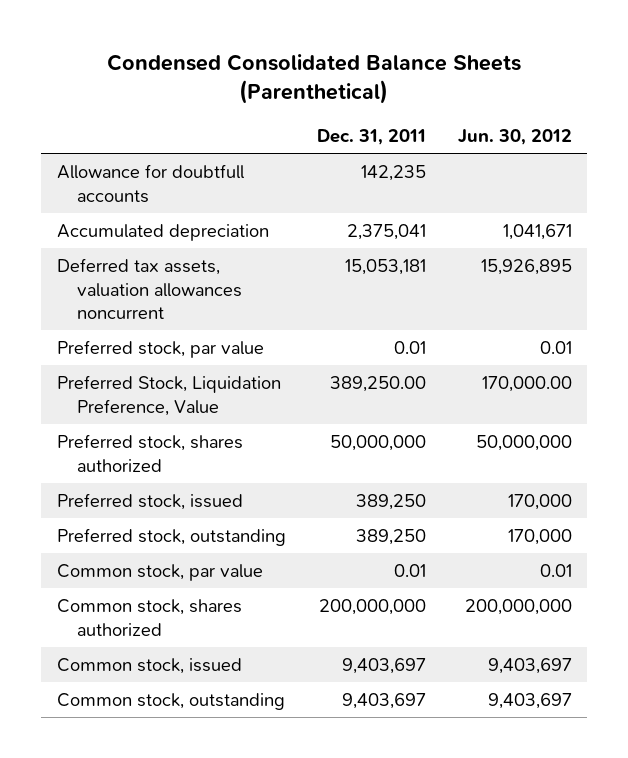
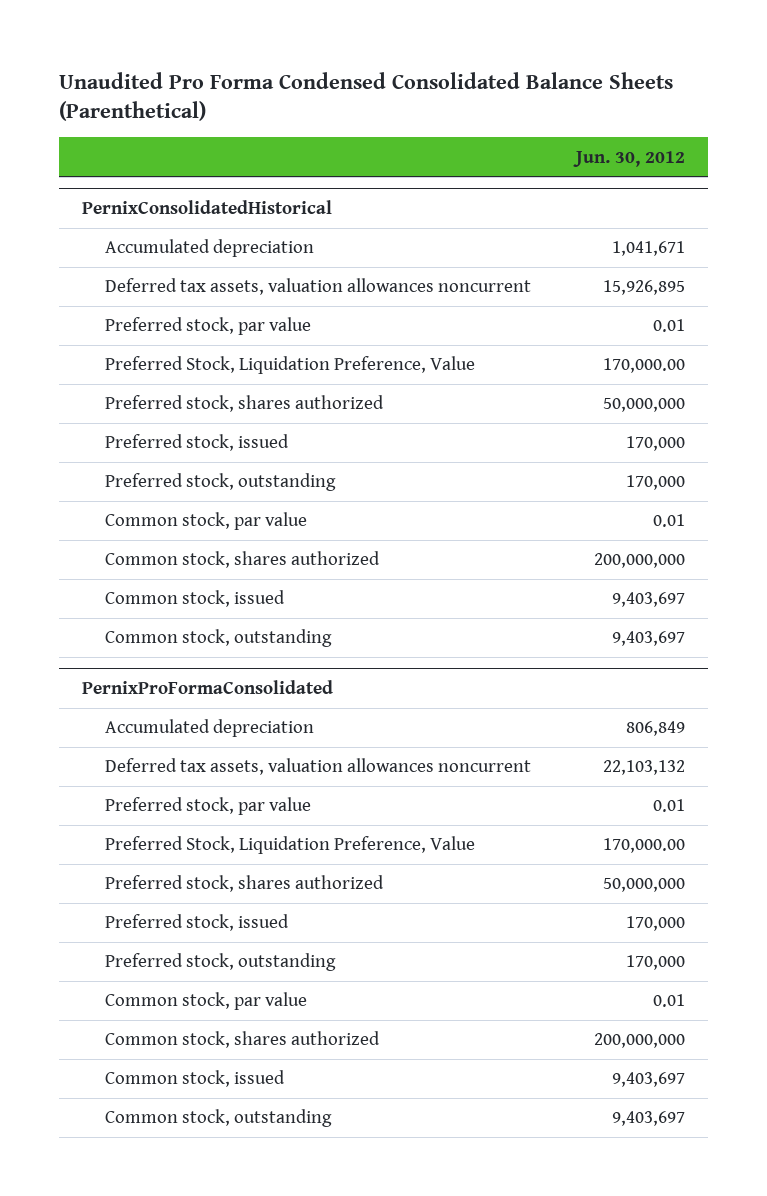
[107,54,522,105] Condensed Consolidated Balance Sheets (Parenthetical) -> [59,71,674,122] Unaudited Pro Forma Condensed Consolidated Balance Sheets (Parenthetical)
[317,128,427,145] Dec. 31, 2011 -> none
[56,163,244,203] Allowance for doubtfull accounts -> none
none -> [82,200,333,215] PernixConsolidatedHistorical
none -> [82,680,334,695] PernixProFormaConsolidated
none -> [104,719,314,738] Accumulated depreciation
none -> [104,758,531,776] Deferred tax assets, valuation allowances noncurrent
none -> [104,797,311,816] Preferred stock, par value
none -> [104,836,475,855] Preferred Stock, Liquidation Preference, Value
none -> [104,875,384,893] Preferred stock, shares authorized
none -> [104,914,289,932] Preferred stock, issued
none -> [104,953,336,972] Preferred stock, outstanding
none -> [104,992,307,1011] Common stock, par value
none -> [104,1031,380,1049] Common stock, shares authorized
none -> [104,1070,285,1088] Common stock, issued
none -> [104,1109,332,1128] Common stock, outstanding

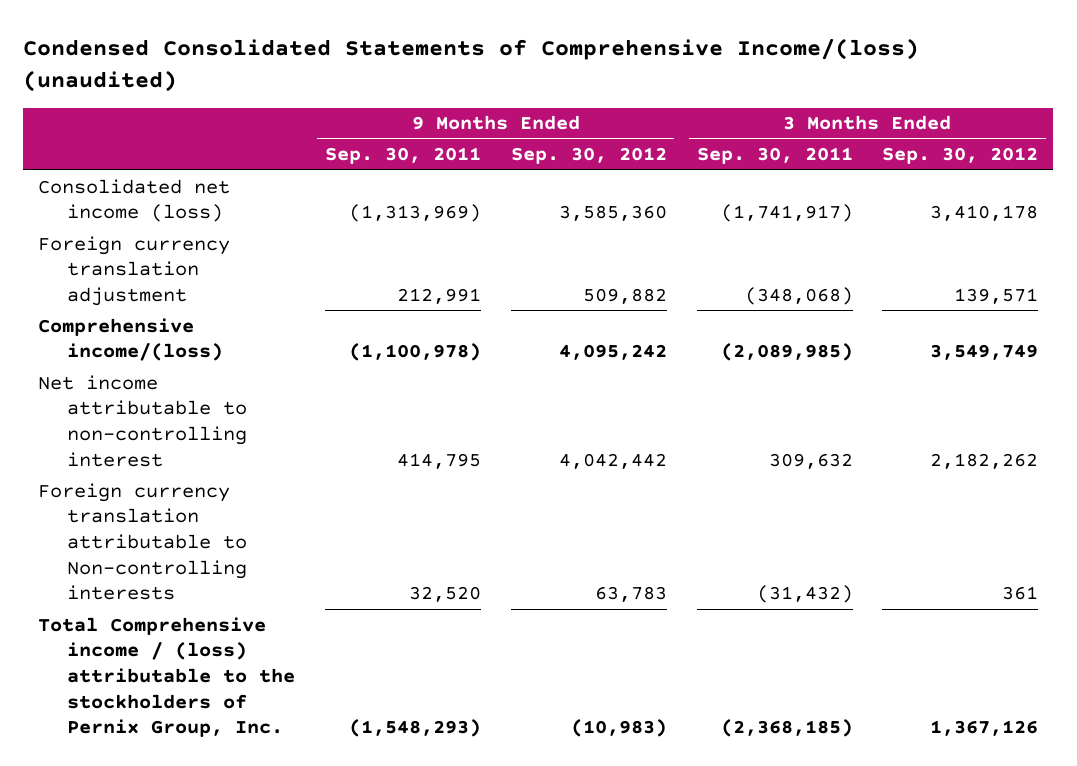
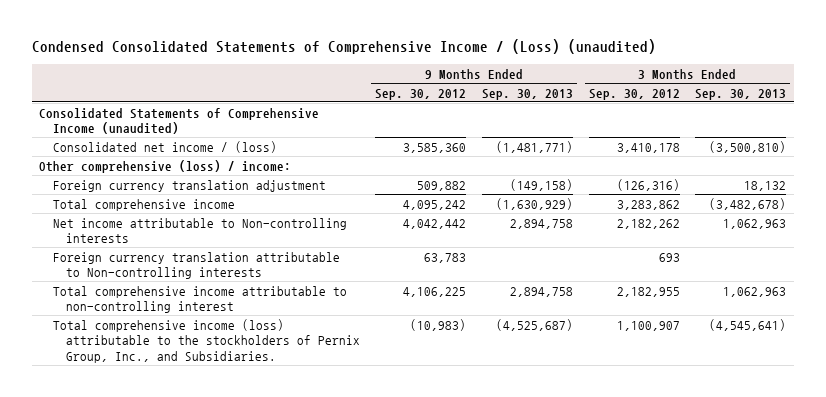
[23,38,920,93] Condensed Consolidated Statements of Comprehensive Income/(loss) (unaudited) -> [31,39,656,55] Condensed Consolidated Statements of Comprehensive Income / (Loss) (unaudited)
[324,147,481,165] Sep. 30, 2011 -> none
[696,147,853,165] Sep. 30, 2011 -> none
none -> [482,88,574,100] Sep. 30, 2013
none -> [695,88,787,100] Sep. 30, 2013
none -> [39,107,320,135] Consolidated Statements of Comprehensive Income (unaudited)
[38,178,231,223] Consolidated net income (loss) -> [52,140,277,153] Consolidated net income / (loss)
none -> [39,159,292,173] Other comprehensive (loss) / income:
[954,287,1039,304] 139,571 -> [616,178,680,191] (126,316)
[38,317,223,362] Comprehensive income/(loss) -> [52,198,235,211] Total comprehensive income
[930,344,1039,361] 3,549,749 -> [616,199,680,210] 3,283,862
[38,374,247,467] Net income attributable to non-controlling interest -> [52,217,347,244] Net income attributable to Non-controlling interests
[1002,586,1039,601] 361 -> [658,252,680,262] 693
none -> [52,285,347,314] Total comprehensive income attributable to non-controlling interest
[38,616,295,738] Total Comprehensive income / (loss) attributable to the stockholders of Pernix Group, Inc. -> [52,318,360,363] Total comprehensive income (loss) attributable to the stockholders of Pernix Group, Inc., and Subsidiaries.
[930,720,1039,737] 1,367,126 -> [616,320,680,331] 1,100,907

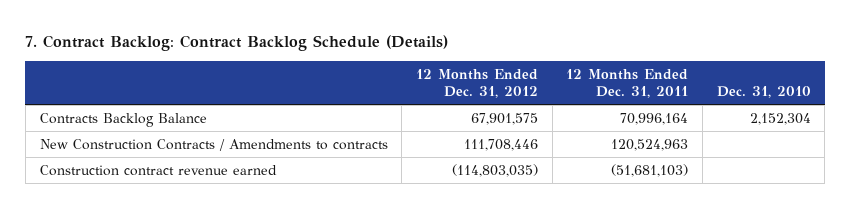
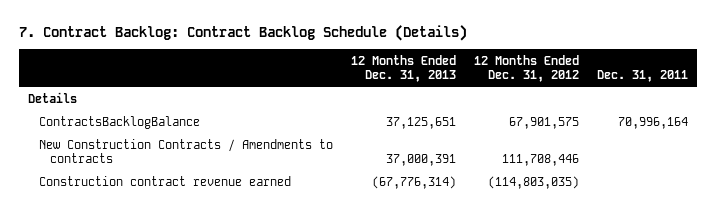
[566,68,689,98] 12 Months Ended Dec. 31, 2011 -> none
[716,85,811,98] Dec. 31, 2010 -> none
none -> [350,55,456,83] 12 Months Ended Dec. 31, 2013
none -> [596,70,688,83] Dec. 31, 2011
none -> [27,91,77,103] Details
[39,112,207,127] Contracts Backlog Balance -> [38,115,200,129] ContractsBacklogBalance

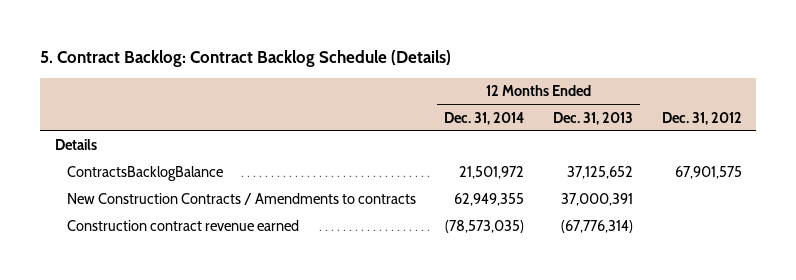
[18,25,467,42] 7. Contract Backlog: Contract Backlog Schedule (Details) -> [40,50,452,68] 5. Contract Backlog: Contract Backlog Schedule (Details)
[473,55,579,83] 12 Months Ended Dec. 31, 2012 -> none
[596,70,688,83] Dec. 31, 2011 -> none
none -> [444,111,525,125] Dec. 31, 2014
none -> [661,111,742,125] Dec. 31, 2012
[385,116,456,129] 37,125,651 -> [567,166,634,180] 37,125,652

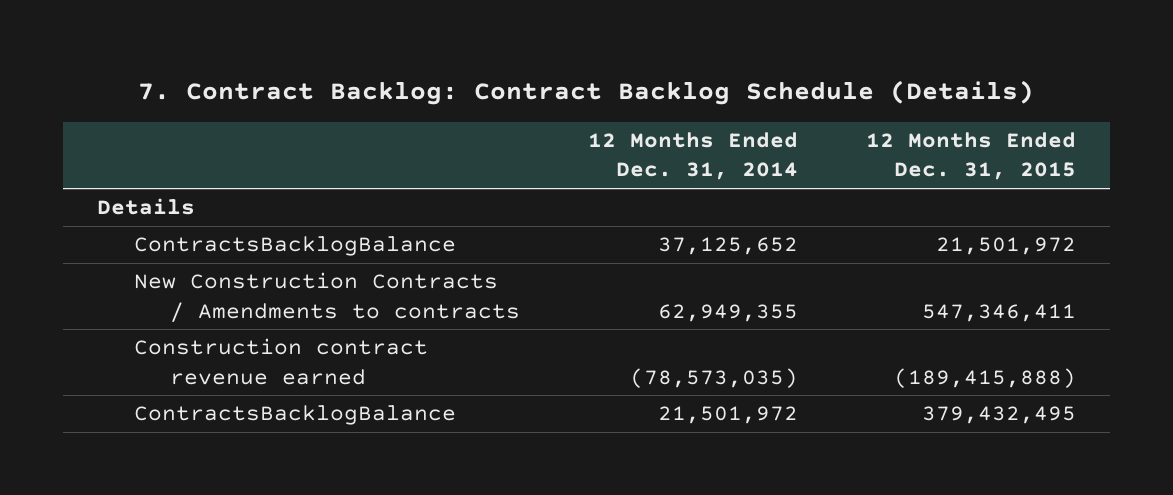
[40,50,452,68] 5. Contract Backlog: Contract Backlog Schedule (Details) -> [138,79,1035,105] 7. Contract Backlog: Contract Backlog Schedule (Details)
[553,111,634,125] Dec. 31, 2013 -> none
[661,111,742,125] Dec. 31, 2012 -> none
none -> [865,132,1076,181] 12 Months Ended Dec. 31, 2015
none -> [133,236,456,257] ContractsBacklogBalance
[66,166,223,182] ContractsBacklogBalance -> [133,405,456,426] ContractsBacklogBalance

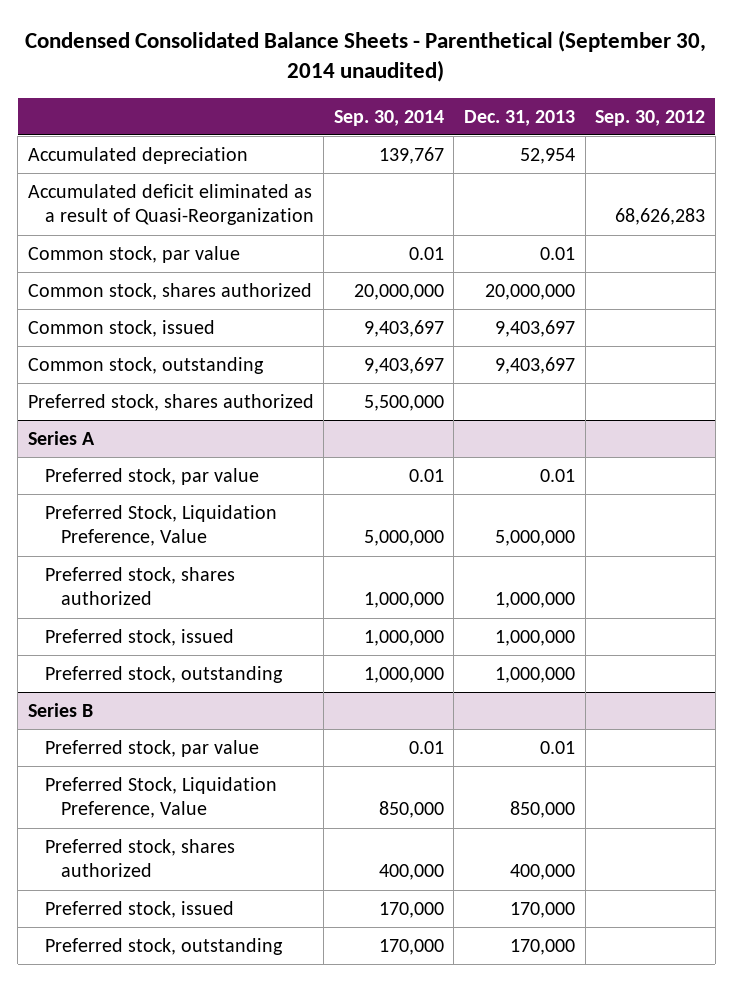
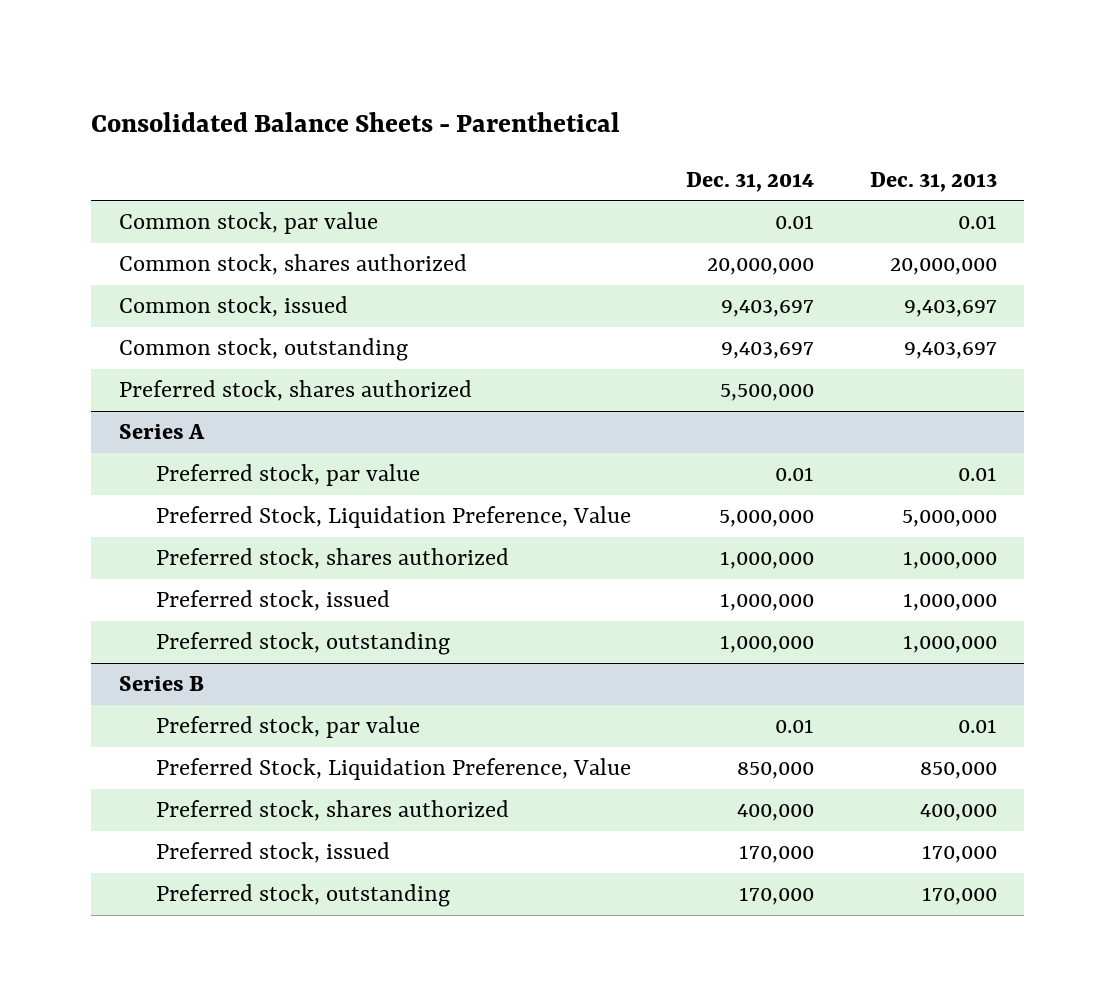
[25,30,707,83] Condensed Consolidated Balance Sheets - Parenthetical (September 30, 2014 unaudited) -> [91,112,621,133] Consolidated Balance Sheets - Parenthetical
[333,109,444,126] Sep. 30, 2014 -> none
[595,109,706,126] Sep. 30, 2012 -> none
none -> [686,171,815,192] Dec. 31, 2014
[27,146,248,164] Accumulated depreciation -> none
[27,183,314,226] Accumulated deficit eliminated as a result of Quasi-Reorganization -> none

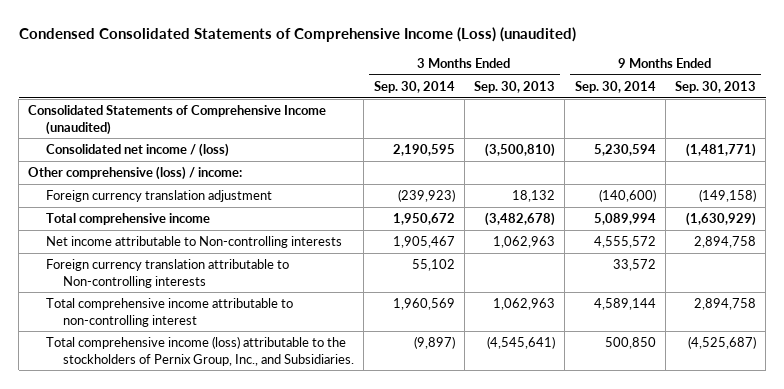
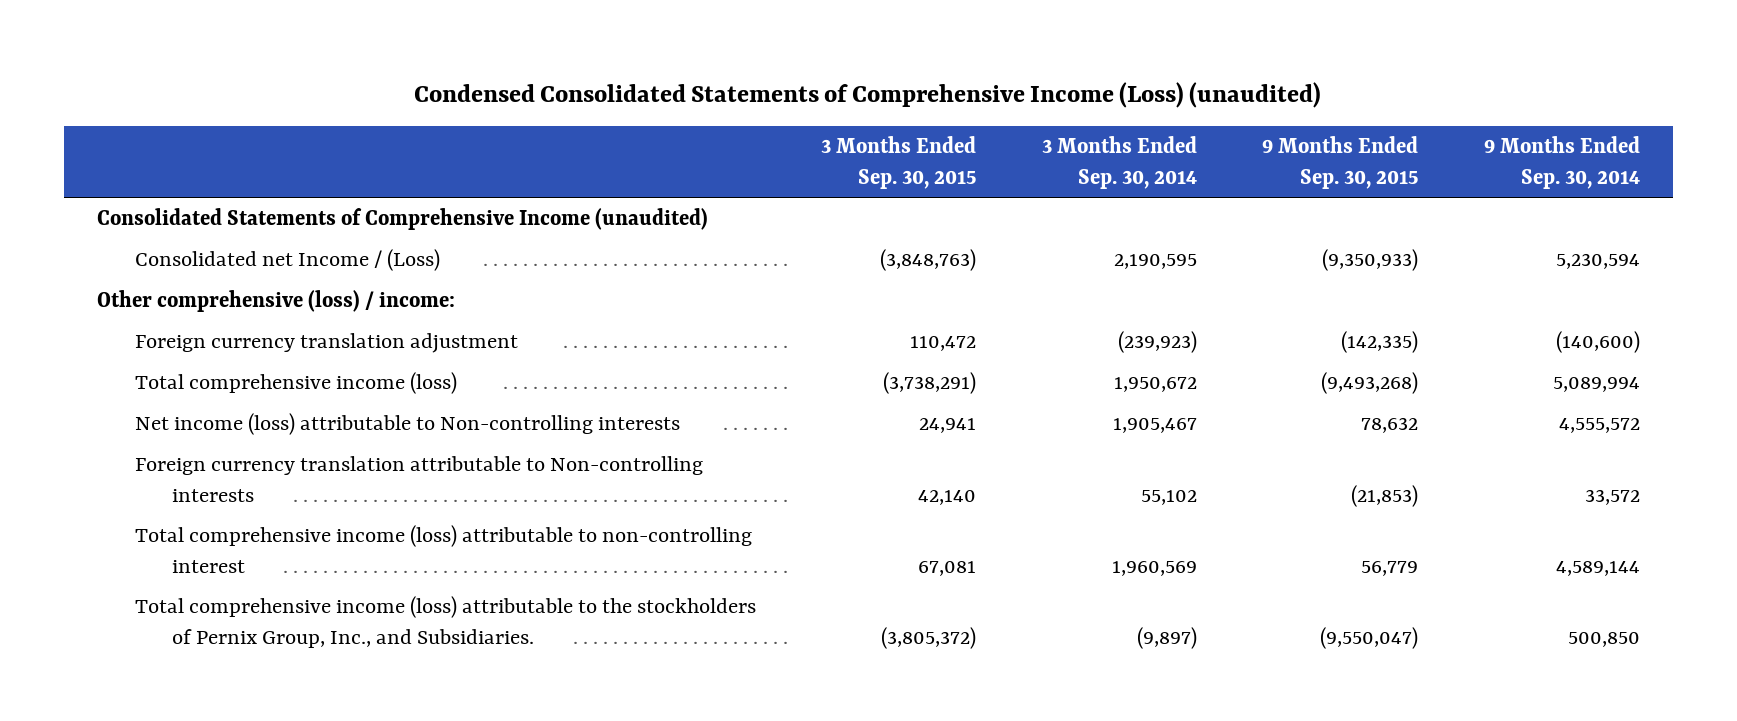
[474,81,556,94] Sep. 30, 2013 -> none
[675,81,757,94] Sep. 30, 2013 -> none
none -> [821,135,977,189] 3 Months Ended Sep. 30, 2015
none -> [1262,135,1419,189] 9 Months Ended Sep. 30, 2015
[45,143,229,158] Consolidated net income / (loss) -> [134,249,440,272] Consolidated net Income / (Loss)
[45,213,210,226] Total comprehensive income -> [134,372,457,395] Total comprehensive income (loss)
[45,236,342,249] Net income attributable to Non-controlling interests -> [134,413,680,436] Net income (loss) attributable to Non-controlling interests
[45,298,293,327] Total comprehensive income attributable to non-controlling interest -> [134,525,752,574] Total comprehensive income (loss) attributable to non-controlling interest

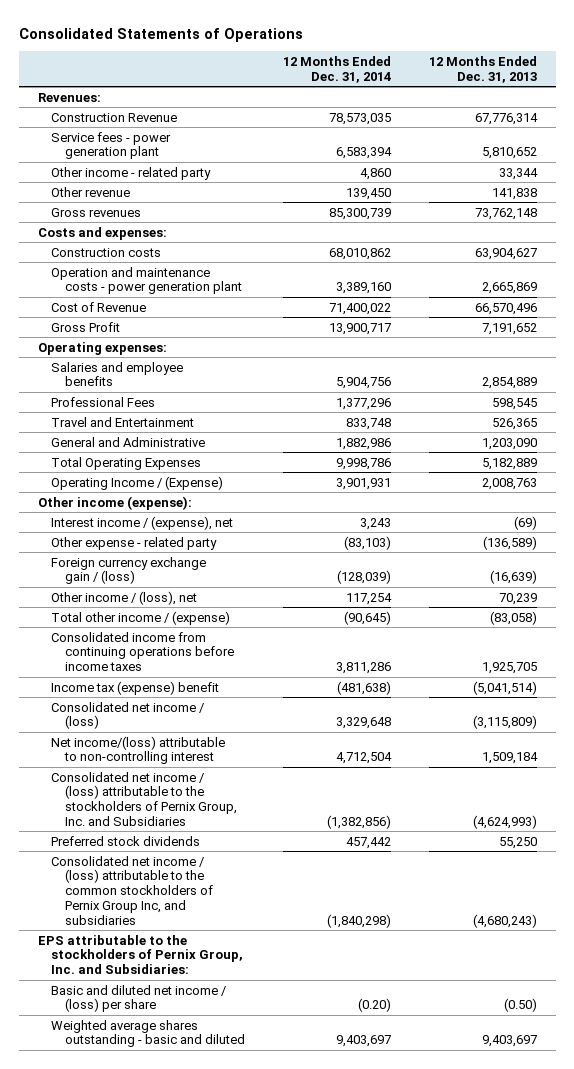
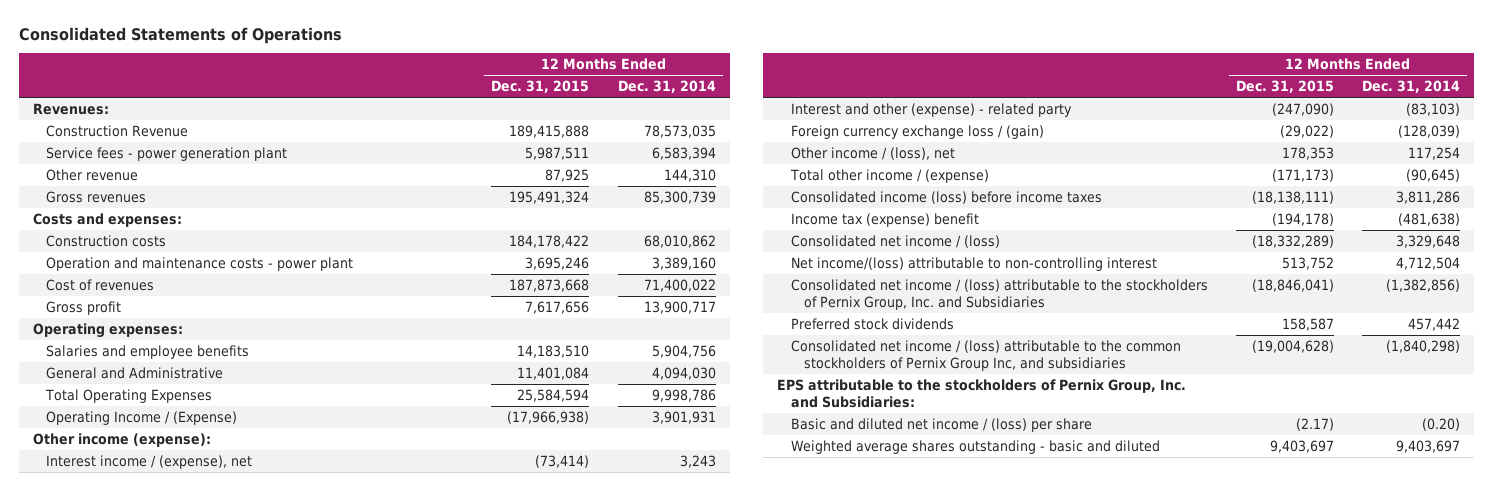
[428,56,537,83] 12 Months Ended Dec. 31, 2013 -> none
none -> [491,80,590,94] Dec. 31, 2015
[51,166,212,180] Other income - related party -> none
[345,187,391,200] 139,450 -> [663,168,716,182] 144,310
[51,266,242,295] Operation and maintenance costs - power generation plant -> [46,256,354,271] Operation and maintenance costs - power plant
[51,301,147,312] Cost of Revenue -> [46,278,155,291] Cost of revenues
[51,321,121,332] Gross Profit -> [46,300,122,315] Gross profit
[51,396,156,407] Professional Fees -> none
[51,416,195,427] Travel and Entertainment -> none
[335,437,391,450] 1,882,986 -> [651,366,716,380] 4,094,030
[51,536,218,550] Other expense - related party -> [790,102,1072,117] Interest and other (expense) - related party
[51,556,207,585] Foreign currency exchange gain / (loss) -> [790,124,1044,139] Foreign currency exchange loss / (gain)
[51,631,234,672] Consolidated income from continuing operations before income taxes -> [790,190,1102,204] Consolidated income (loss) before income taxes

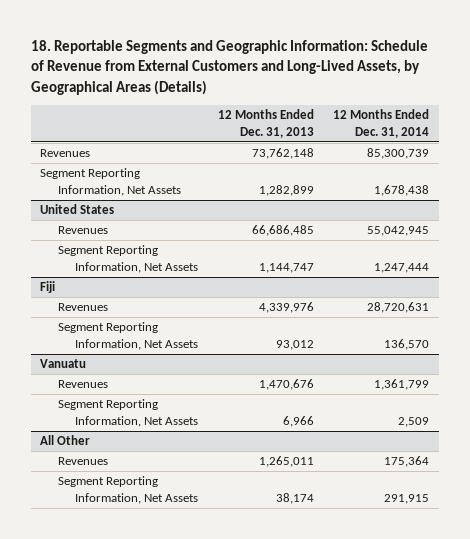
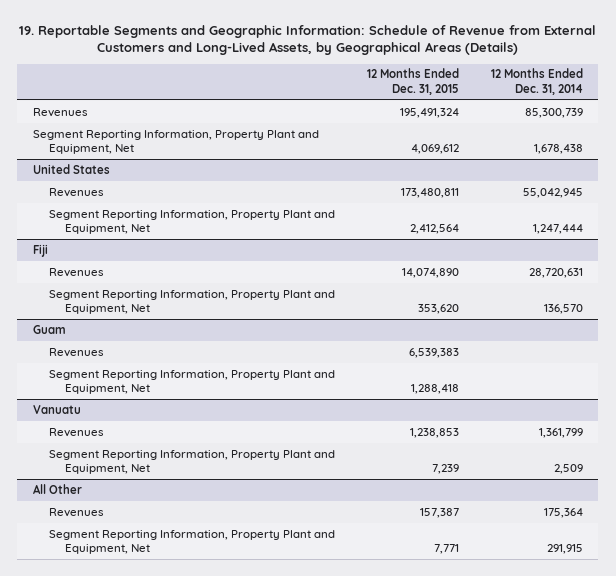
[30,39,428,95] 18. Reportable Segments and Geographic Information: Schedule of Revenue from External Customers and Long-Lived Assets, by Geographical Areas (Details) -> [18,24,596,56] 19. Reportable Segments and Geographic Information: Schedule of Revenue from External Customers and Long-Lived Assets, by Geographical Areas (Details)
[217,109,314,139] 12 Months Ended Dec. 31, 2013 -> none
none -> [366,68,459,95] 12 Months Ended Dec. 31, 2015
[40,168,181,196] Segment Reporting Information, Net Assets -> [33,129,320,155] Segment Reporting Information, Property Plant and Equipment, Net
[57,245,198,273] Segment Reporting Information, Net Assets -> [49,209,336,235] Segment Reporting Information, Property Plant and Equipment, Net
[57,322,198,350] Segment Reporting Information, Net Assets -> [49,289,336,315] Segment Reporting Information, Property Plant and Equipment, Net
none -> [33,324,67,334] Guam
none -> [49,347,105,357] Revenues
none -> [49,369,336,395] Segment Reporting Information, Property Plant and Equipment, Net
[57,399,198,427] Segment Reporting Information, Net Assets -> [49,449,336,475] Segment Reporting Information, Property Plant and Equipment, Net
[57,476,198,504] Segment Reporting Information, Net Assets -> [49,529,336,555] Segment Reporting Information, Property Plant and Equipment, Net

